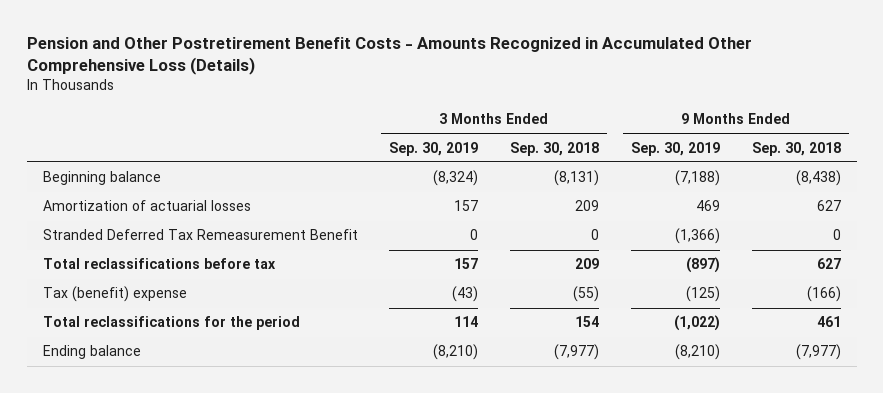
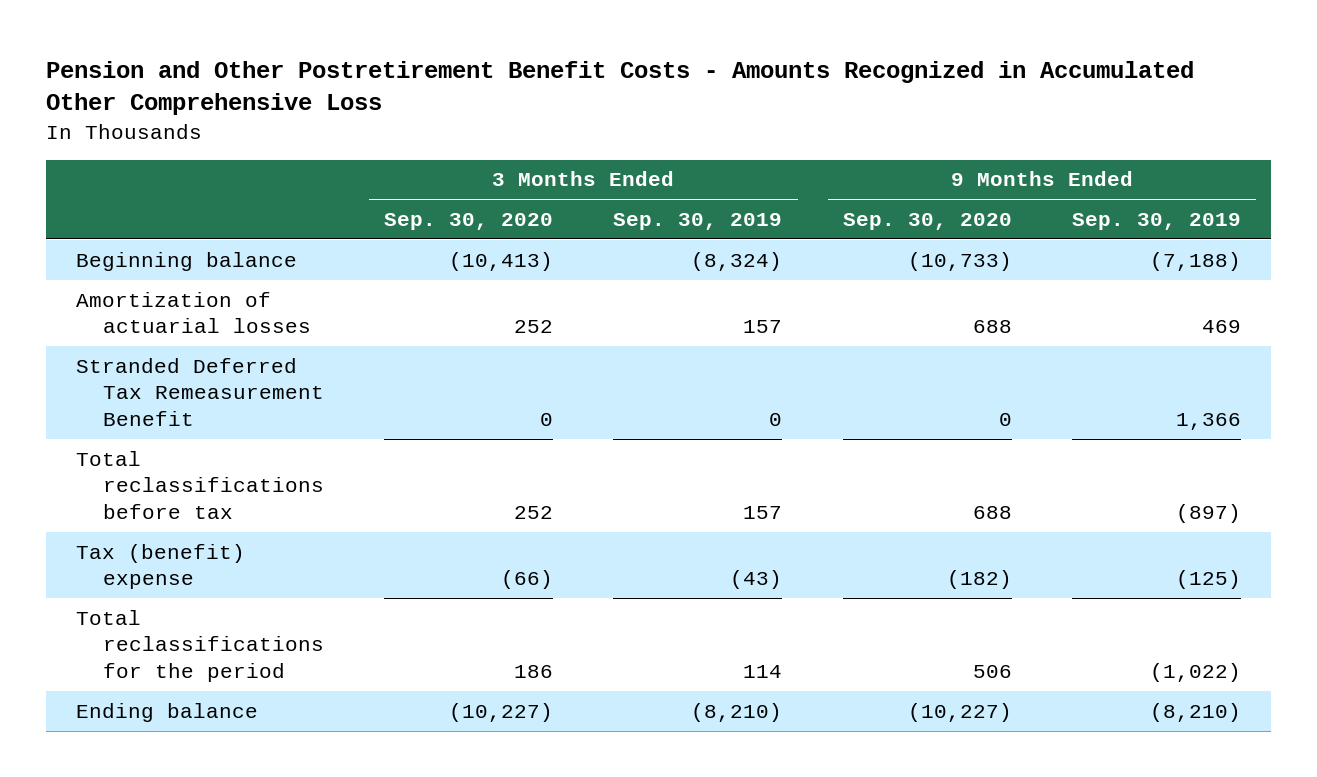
[26,36,752,75] Pension and Other Postretirement Benefit Costs - Amounts Recognized in Accumulated Other Comprehensive Loss (Details) -> [45,61,1194,116] Pension and Other Postretirement Benefit Costs - Amounts Recognized in Accumulated Other Comprehensive Loss
[510,141,600,156] Sep. 30, 2018 -> none
[751,141,841,156] Sep. 30, 2018 -> none
none -> [384,212,554,230] Sep. 30, 2020
none -> [842,212,1012,230] Sep. 30, 2020
[675,228,721,245] (1,366) -> [1176,412,1242,430] 1,366

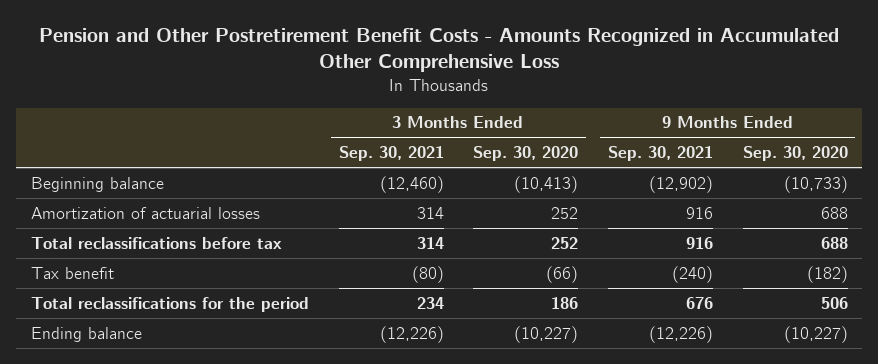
[613,212,783,230] Sep. 30, 2019 -> none
[1072,212,1242,230] Sep. 30, 2019 -> none
none -> [338,146,444,162] Sep. 30, 2021
none -> [607,146,713,162] Sep. 30, 2021
[75,357,324,426] Stranded Deferred Tax Remeasurement Benefit -> none
[75,543,245,590] Tax (benefit) expense -> [30,266,114,279] Tax benefit

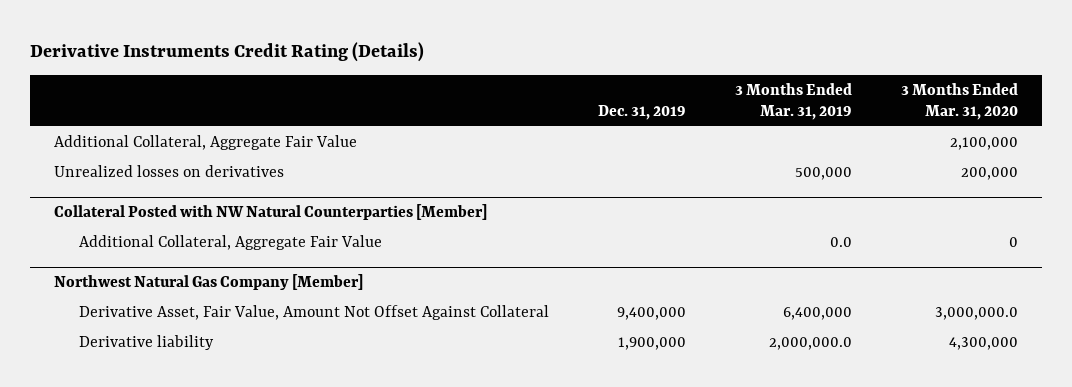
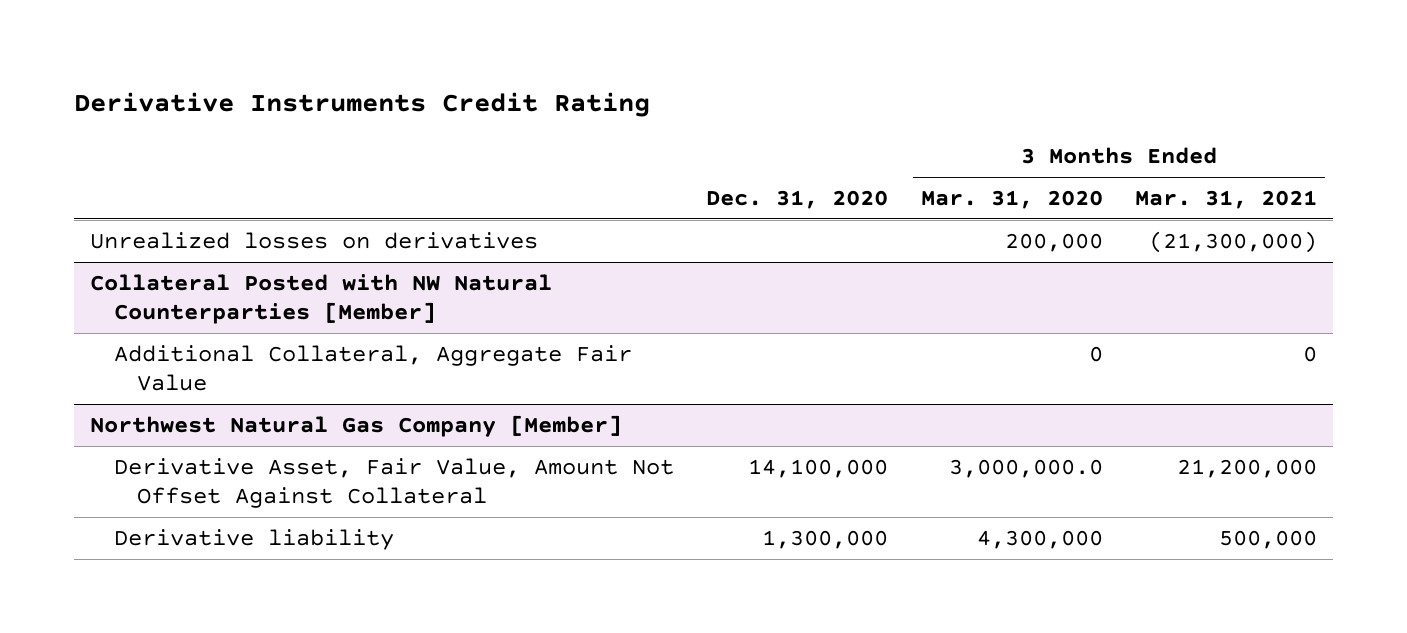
[29,42,424,63] Derivative Instruments Credit Rating (Details) -> [74,92,651,118] Derivative Instruments Credit Rating
[598,104,687,120] Dec. 31, 2019 -> none
[735,83,853,120] 3 Months Ended Mar. 31, 2019 -> none
none -> [706,190,889,210] Dec. 31, 2020
none -> [1135,190,1318,210] Mar. 31, 2021
[54,134,358,150] Additional Collateral, Aggregate Fair Value -> none

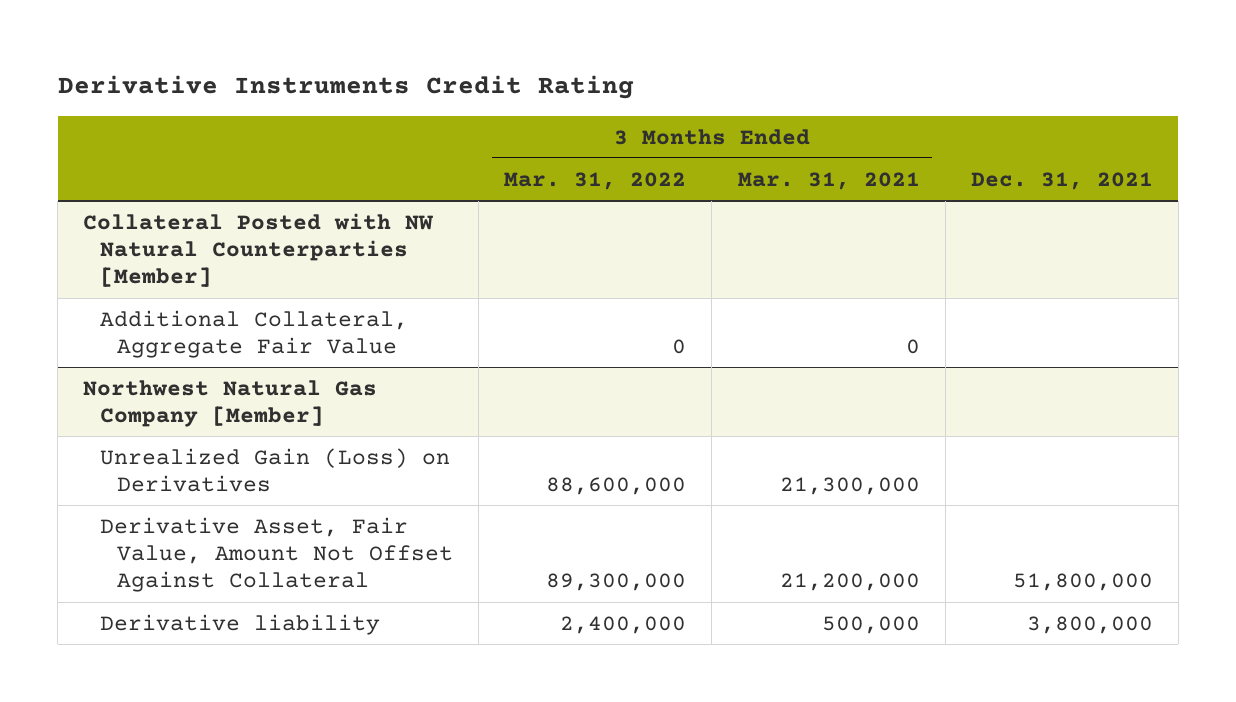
[706,190,889,210] Dec. 31, 2020 -> none
[920,190,1103,210] Mar. 31, 2020 -> none
none -> [504,171,687,190] Mar. 31, 2022
none -> [970,171,1153,190] Dec. 31, 2021
[90,231,539,249] Unrealized losses on derivatives -> none
none -> [100,447,451,492] Unrealized Gain (Loss) on Derivatives

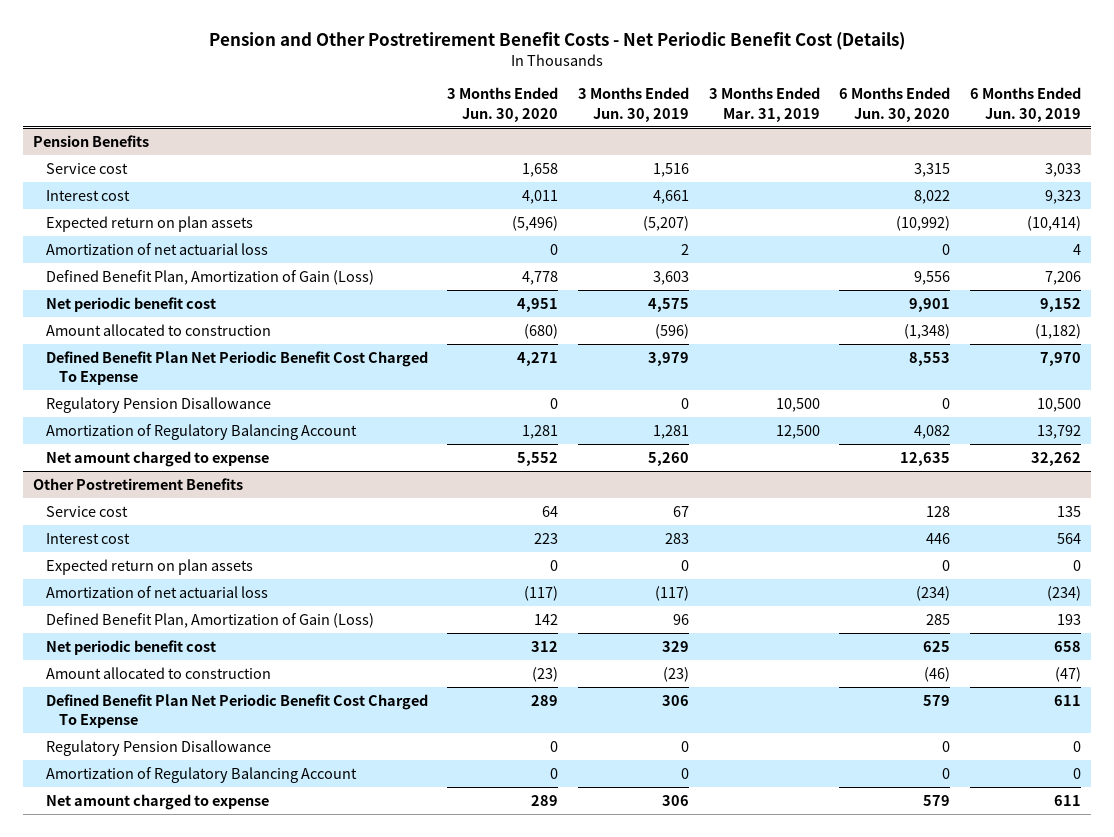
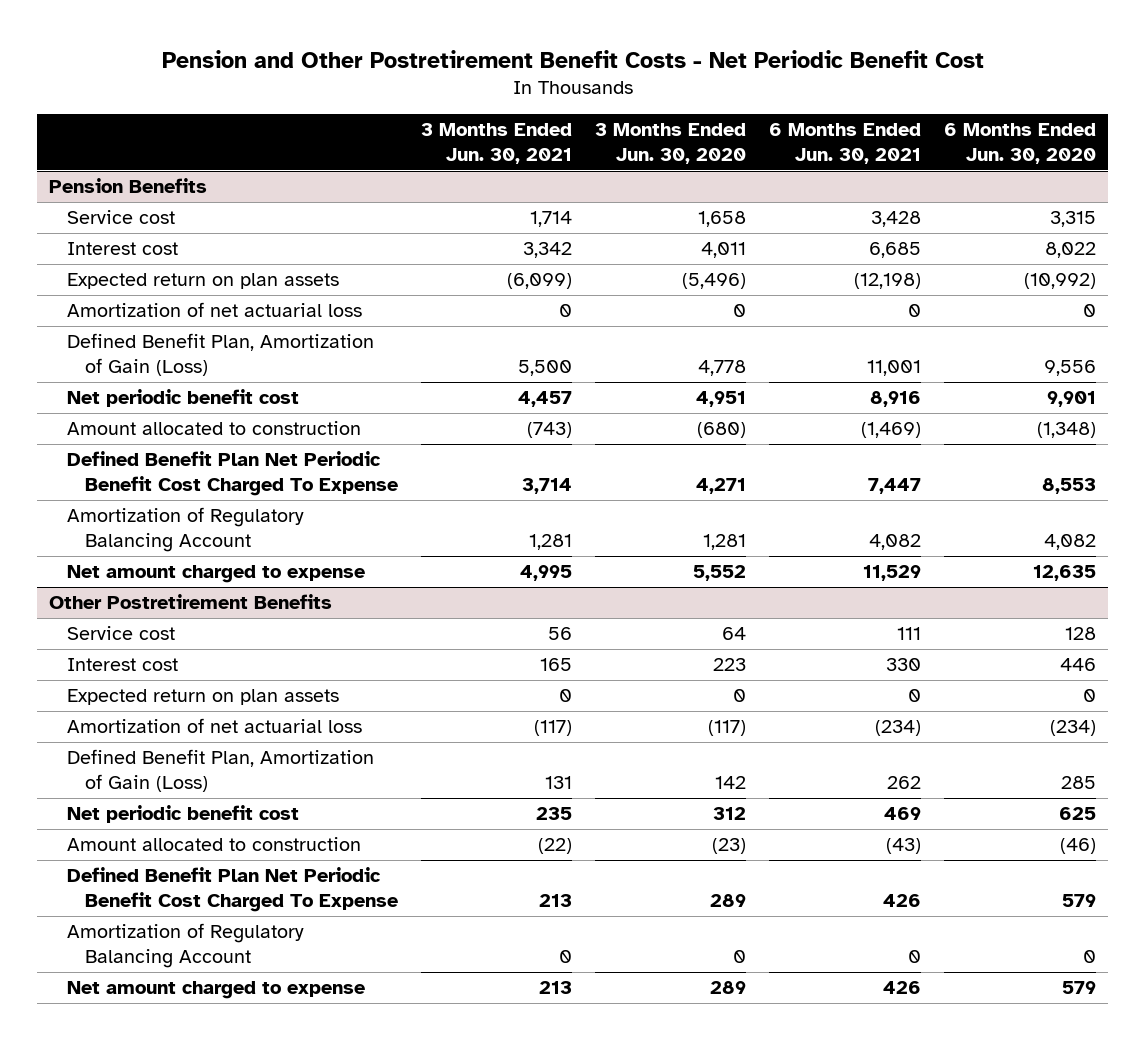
[208,31,905,50] Pension and Other Postretirement Benefit Costs - Net Periodic Benefit Cost (Details) -> [161,49,984,68] Pension and Other Postretirement Benefit Costs - Net Periodic Benefit Cost
[577,87,689,122] 3 Months Ended Jun. 30, 2019 -> none
[708,87,820,122] 3 Months Ended Mar. 31, 2019 -> none
[969,87,1081,122] 6 Months Ended Jun. 30, 2019 -> none
none -> [421,123,573,164] 3 Months Ended Jun. 30, 2021
none -> [769,123,922,164] 6 Months Ended Jun. 30, 2021
[45,397,271,414] Regulatory Pension Disallowance -> none
[45,740,271,757] Regulatory Pension Disallowance -> none

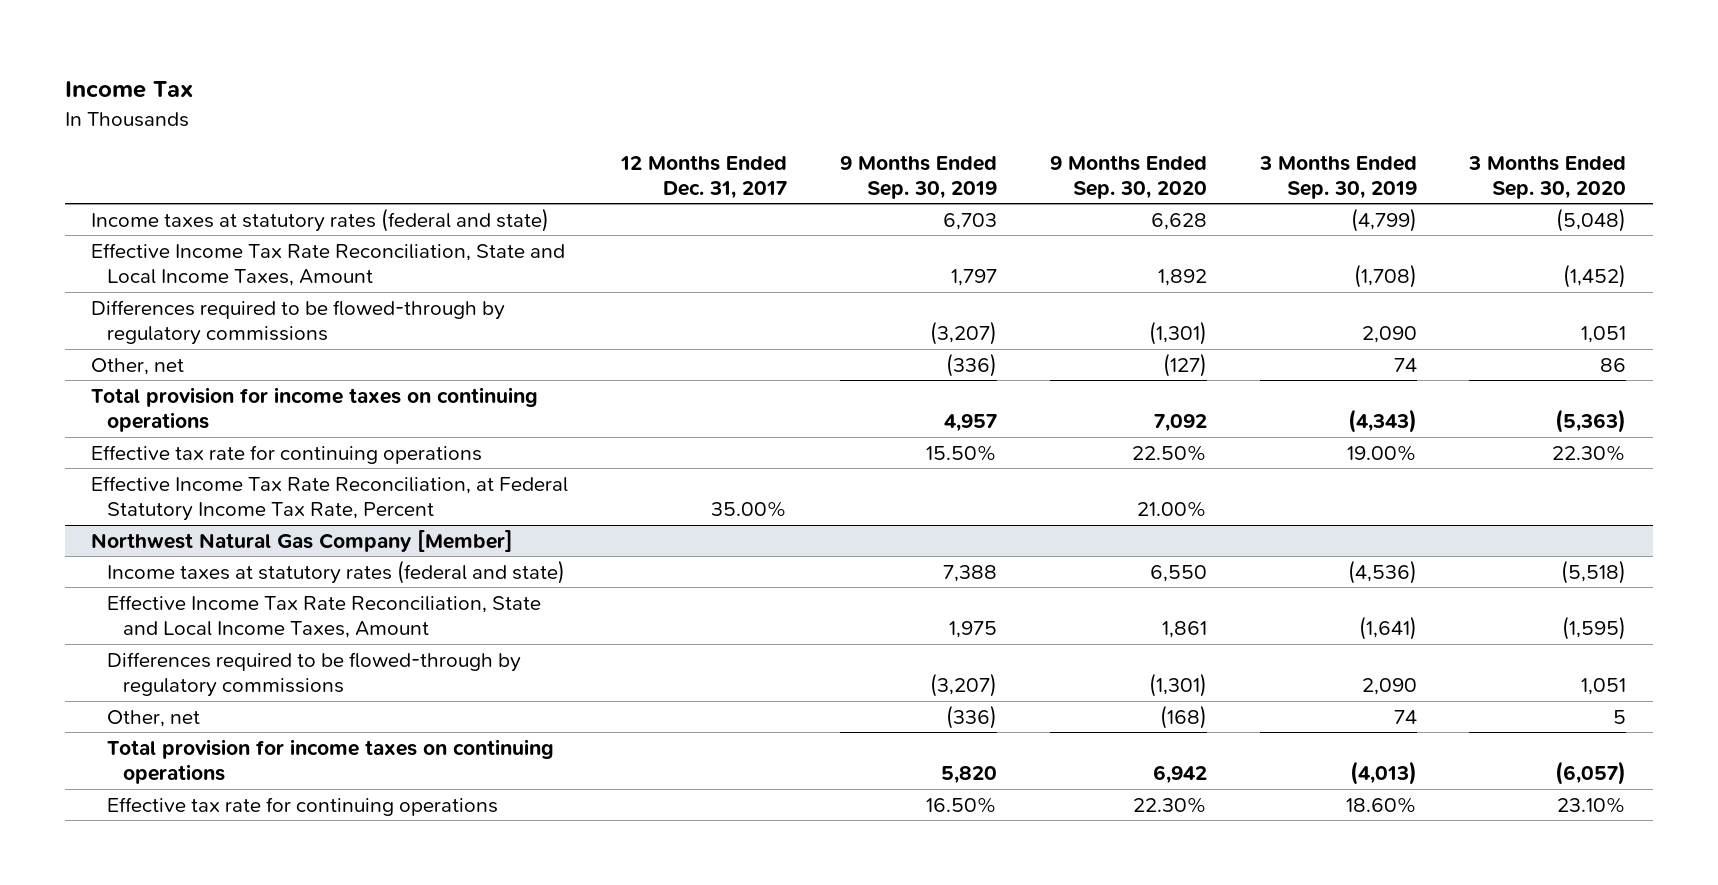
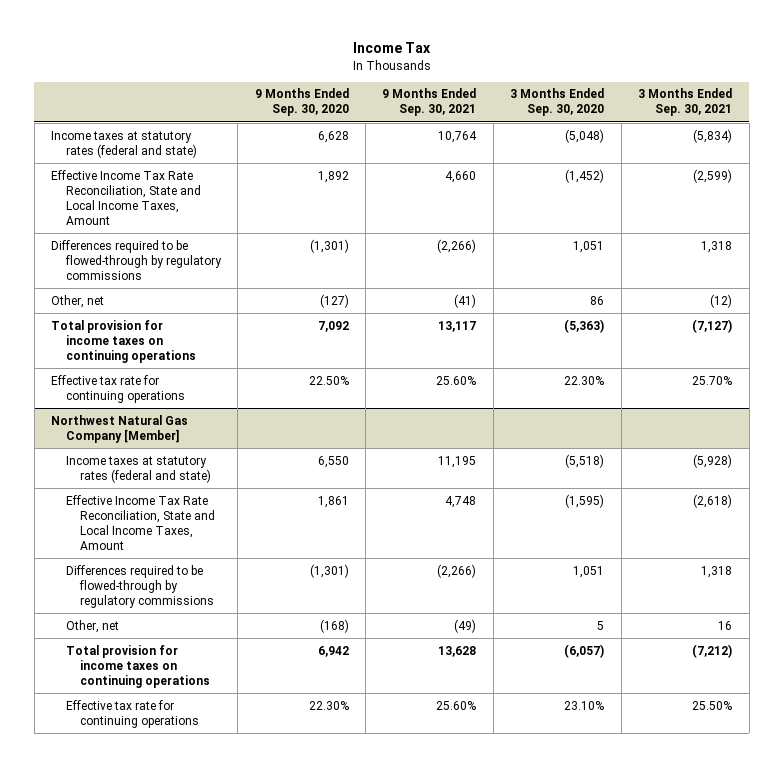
[620,154,788,199] 12 Months Ended Dec. 31, 2017 -> none
[839,154,997,199] 9 Months Ended Sep. 30, 2019 -> none
[1258,154,1417,199] 3 Months Ended Sep. 30, 2019 -> none
none -> [382,88,477,117] 9 Months Ended Sep. 30, 2021
none -> [638,88,733,117] 3 Months Ended Sep. 30, 2021
[91,475,569,522] Effective Income Tax Rate Reconciliation, at Federal Statutory Income Tax Rate, Percent -> none

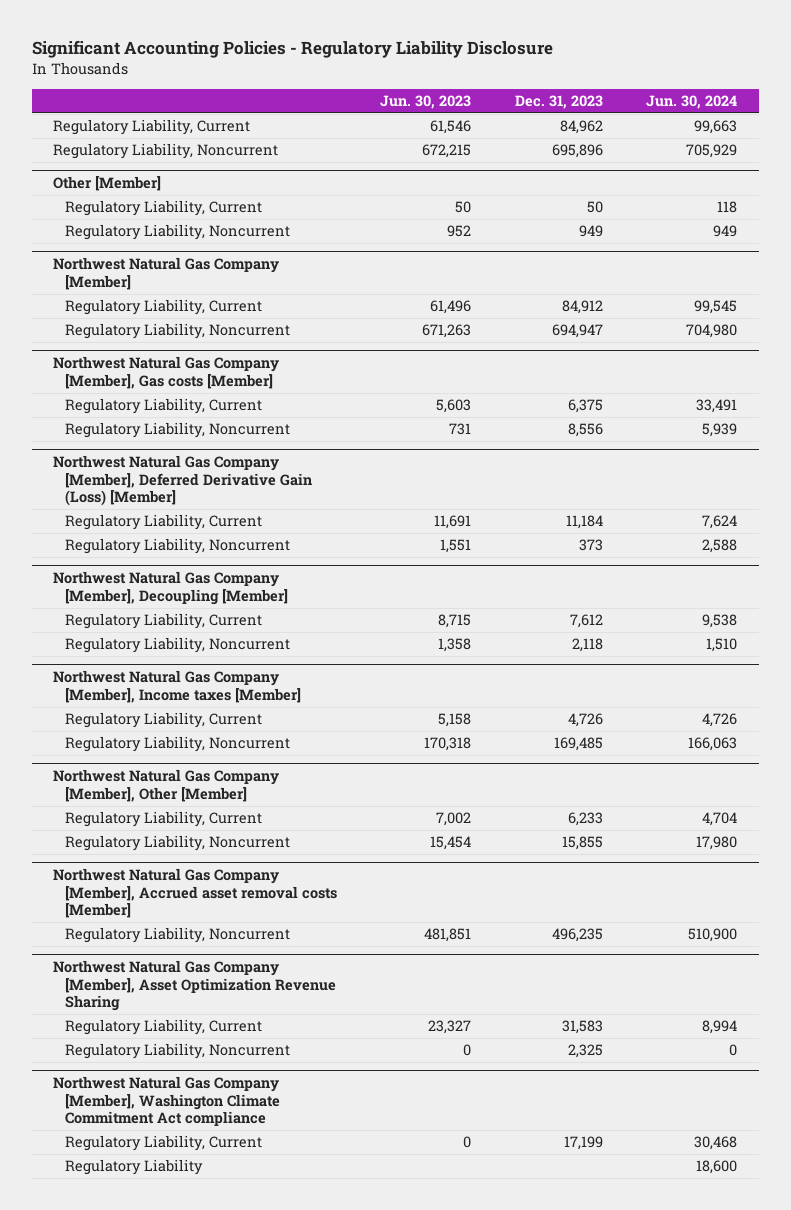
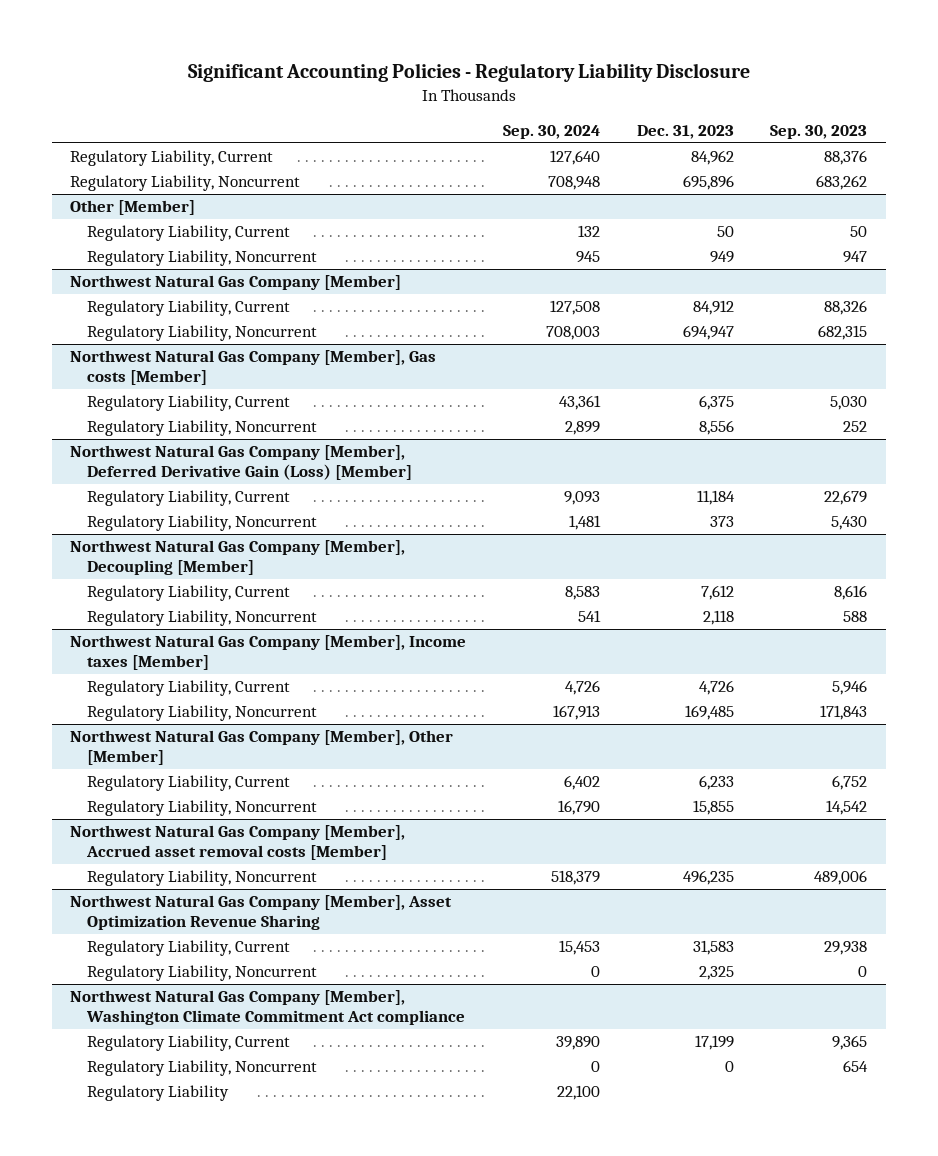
[380,94,472,109] Jun. 30, 2023 -> none
[646,94,738,109] Jun. 30, 2024 -> none
none -> [503,125,601,140] Sep. 30, 2024
none -> [770,125,868,140] Sep. 30, 2023
none -> [87,1060,318,1077] Regulatory Liability, Noncurrent

